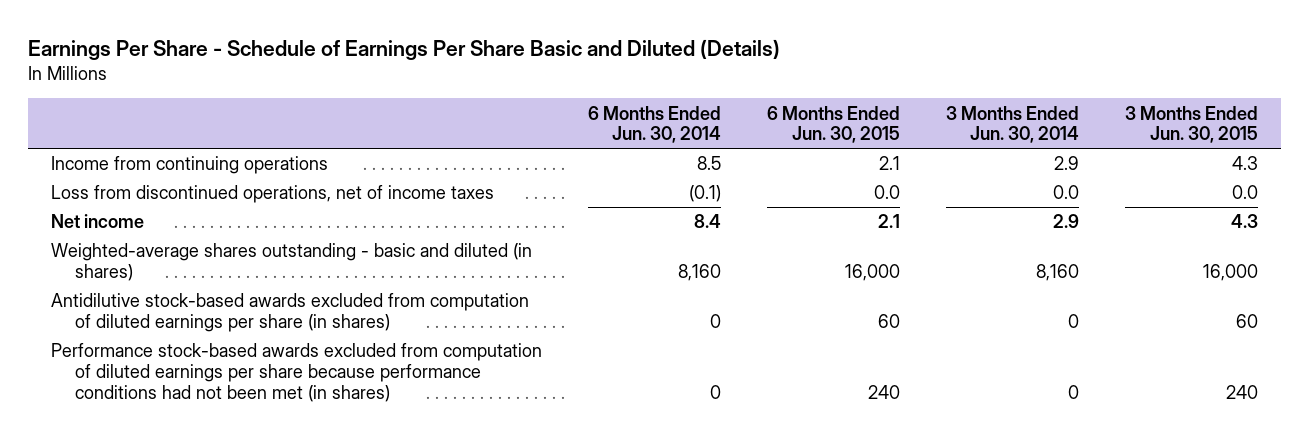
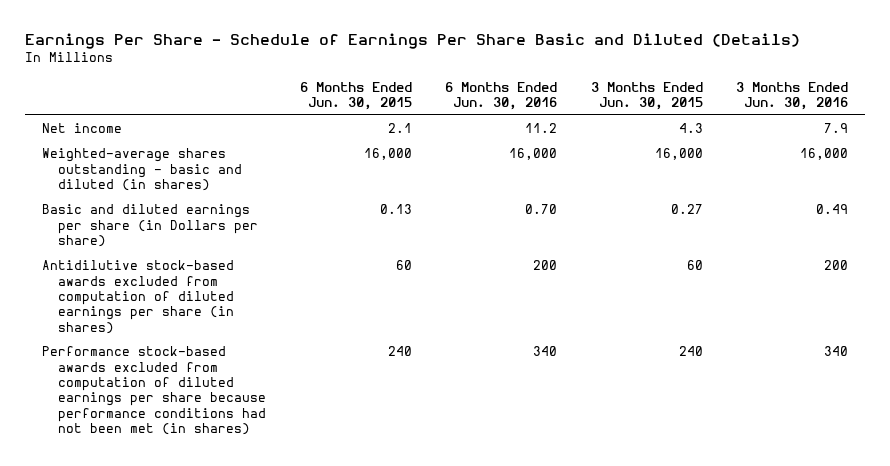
[587,105,721,144] 6 Months Ended Jun. 30, 2014 -> none
[946,105,1080,144] 3 Months Ended Jun. 30, 2014 -> none
none -> [445,81,558,111] 6 Months Ended Jun. 30, 2016
none -> [735,81,848,111] 3 Months Ended Jun. 30, 2016
[50,156,328,175] Income from continuing operations -> none
[50,185,494,204] Loss from discontinued operations, net of income taxes -> none
none -> [41,204,259,247] Basic and diluted earnings per share (in Dollars per share)

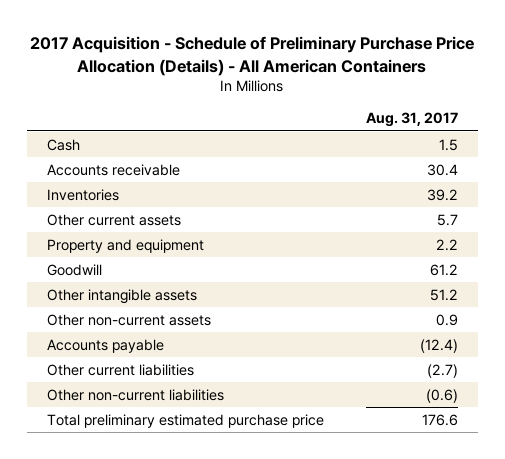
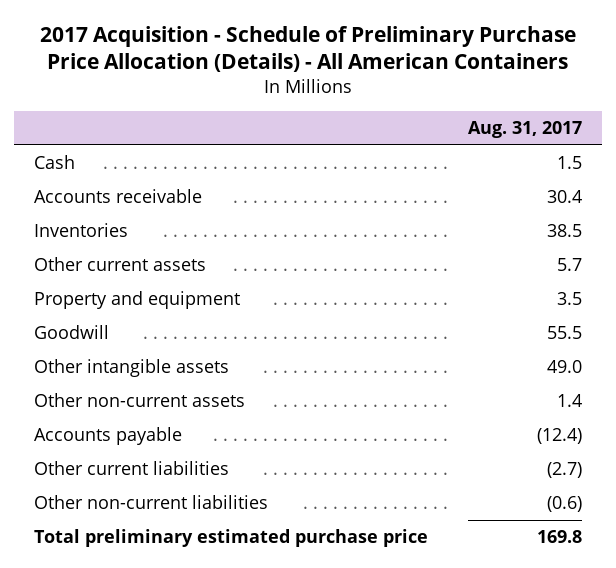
[426,188,458,201] 39.2 -> [547,224,583,238] 38.5
[435,238,458,251] 2.2 -> [557,292,583,306] 3.5
[429,263,458,276] 61.2 -> [547,326,583,340] 55.5
[429,288,458,301] 51.2 -> [547,360,583,374] 49.0
[435,313,458,326] 0.9 -> [557,394,583,408] 1.4
[421,413,458,426] 176.6 -> [537,530,583,544] 169.8

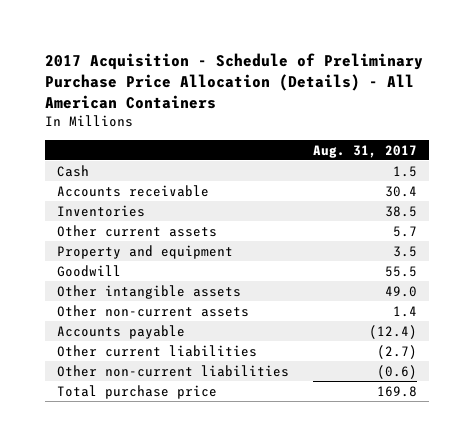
[34,529,429,548] Total preliminary estimated purchase price -> [57,384,218,399] Total purchase price

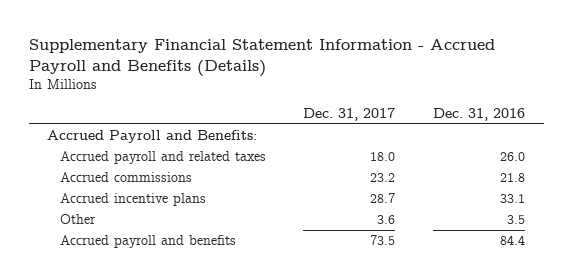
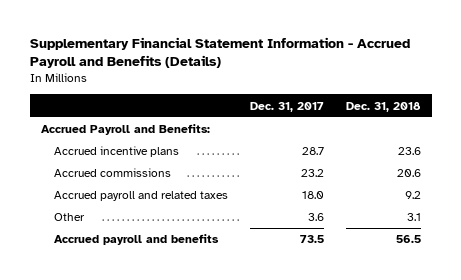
[432,107,525,121] Dec. 31, 2016 -> none
none -> [345,101,421,112] Dec. 31, 2018
[60,172,193,183] Accrued commissions -> [53,168,171,178] Accrued commissions
[60,151,267,165] Accrued payroll and related taxes -> [53,191,228,202] Accrued payroll and related taxes

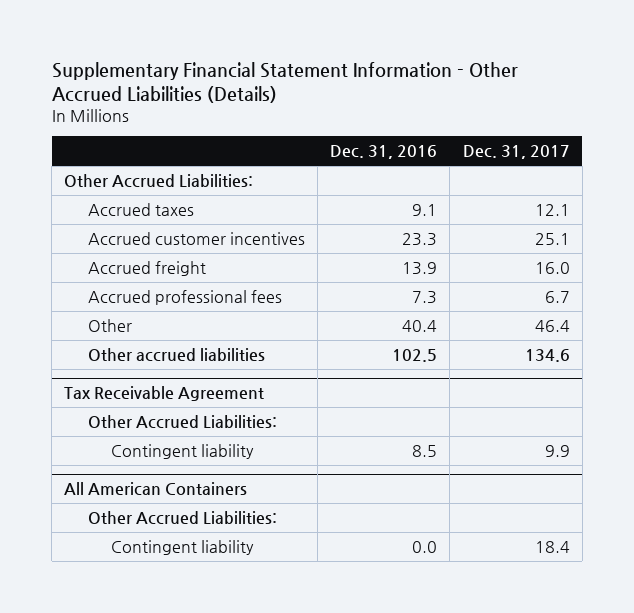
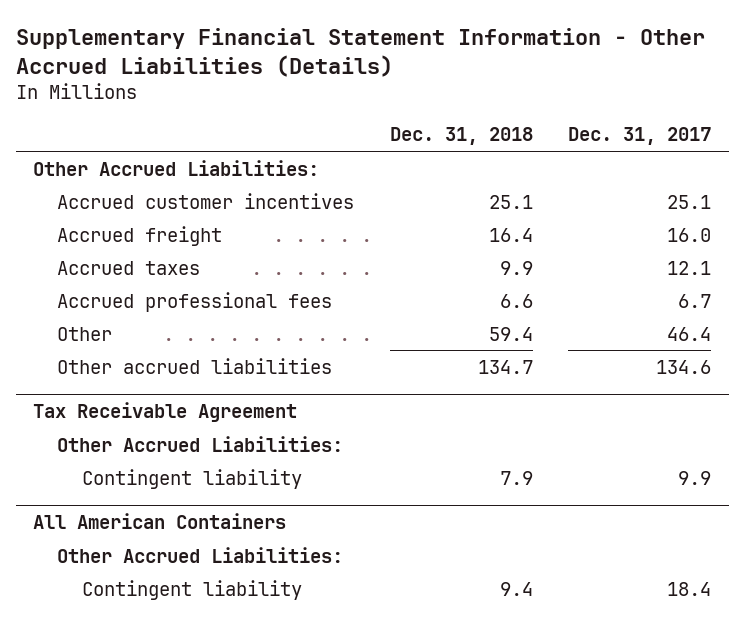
[330,144,438,159] Dec. 31, 2016 -> none
none -> [389,127,533,146] Dec. 31, 2018
[87,202,194,216] Accrued taxes -> [57,260,201,275] Accrued taxes

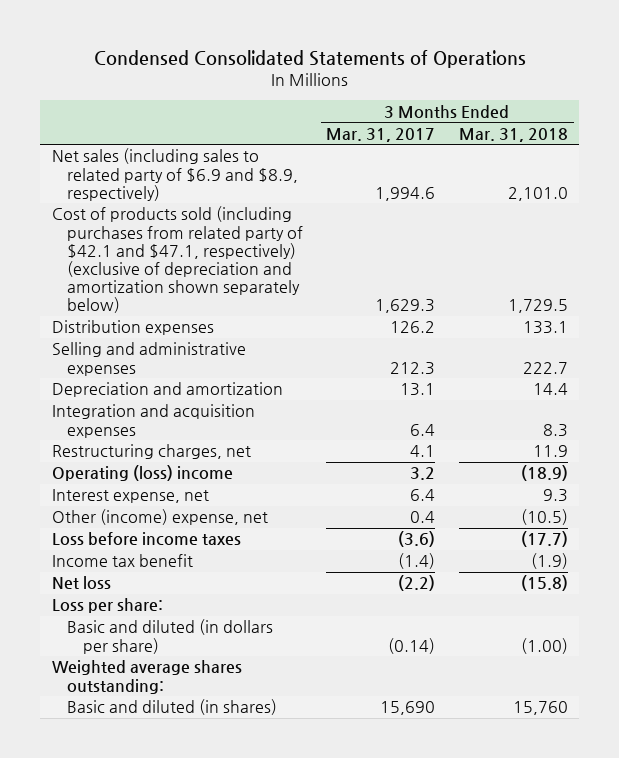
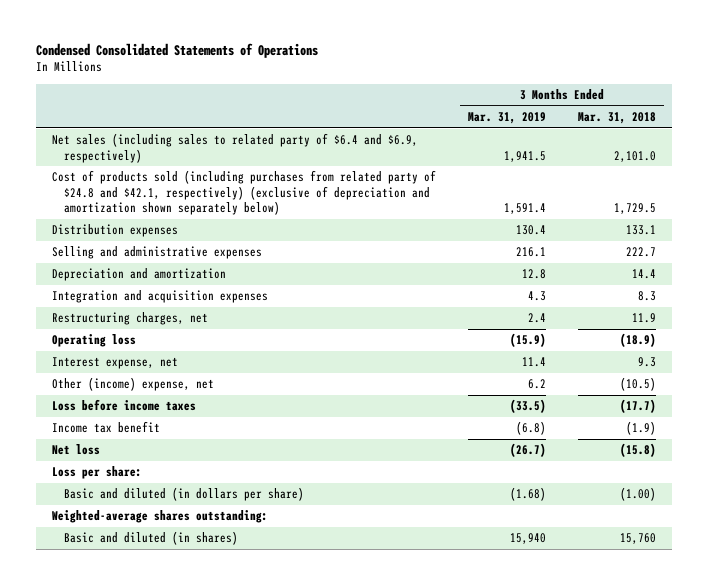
[326,127,436,142] Mar. 31, 2017 -> none
none -> [467,112,546,125] Mar. 31, 2019
[51,148,299,201] Net sales (including sales to related party of $6.9 and $8.9, respectively) -> [51,133,418,163] Net sales (including sales to related party of $6.4 and $6.9, respectively)
[51,206,304,314] Cost of products sold (including purchases from related party of $42.1 and $47.1, respectively) (exclusive of depreciation and amortization shown separately below) -> [51,170,436,215] Cost of products sold (including purchases from related party of $24.8 and $42.1, respectively) (exclusive of depreciation and amortization shown separately below)
[51,465,233,482] Operating (loss) income -> [51,334,136,348] Operating loss
[51,660,242,694] Weighted average shares outstanding: -> [51,510,268,524] Weighted-average shares outstanding:

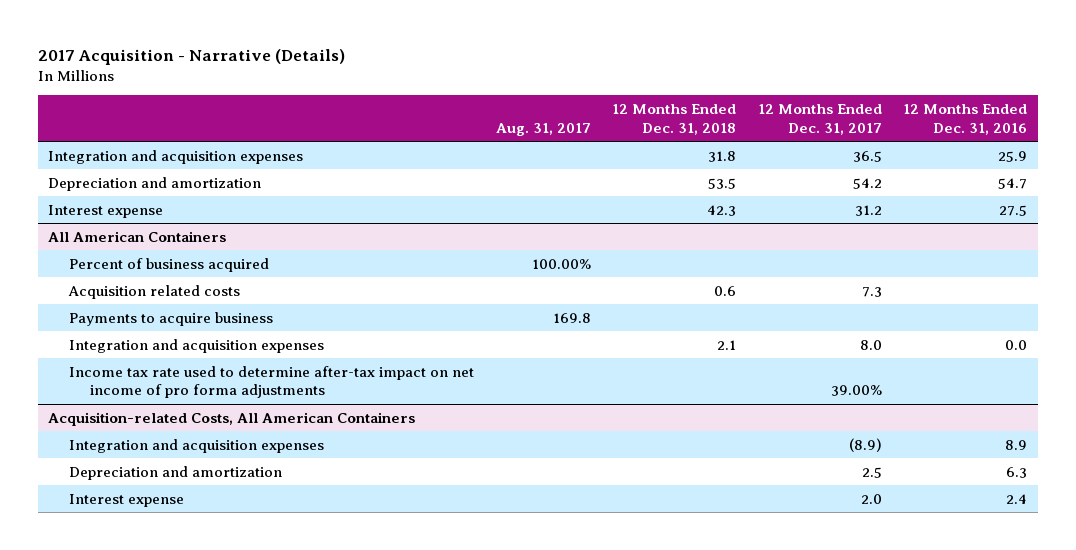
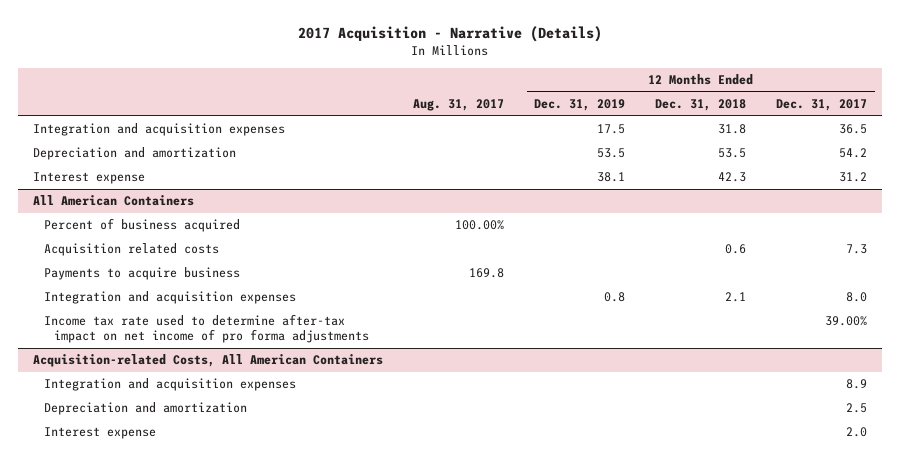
[903,103,1028,135] 12 Months Ended Dec. 31, 2016 -> none
none -> [534,99,626,112] Dec. 31, 2019
[848,437,882,452] (8.9) -> [846,379,868,390] 8.9

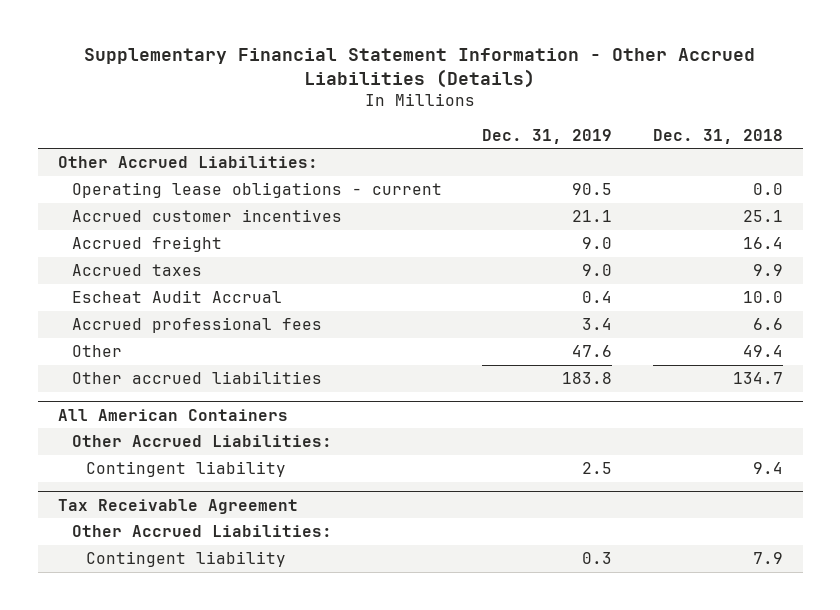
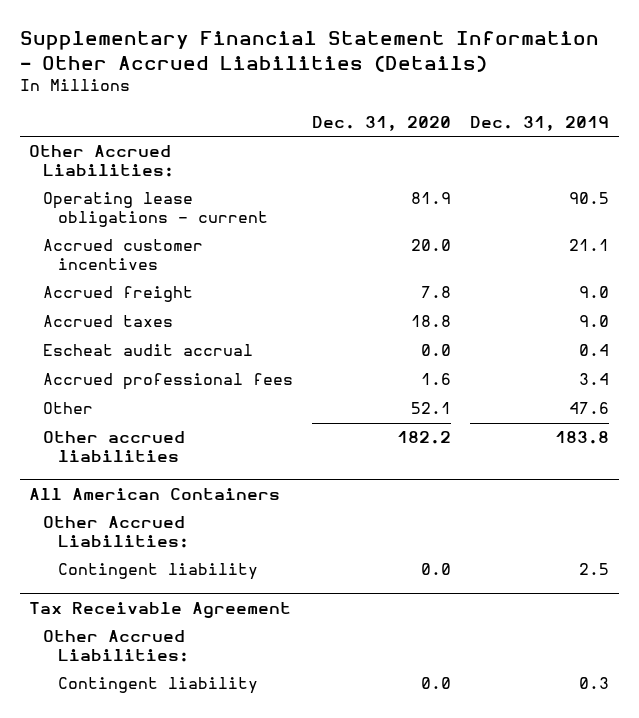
[652,128,783,144] Dec. 31, 2018 -> none
none -> [312,115,452,131] Dec. 31, 2020
[71,289,282,303] Escheat Audit Accrual -> [43,344,254,357] Escheat audit accrual

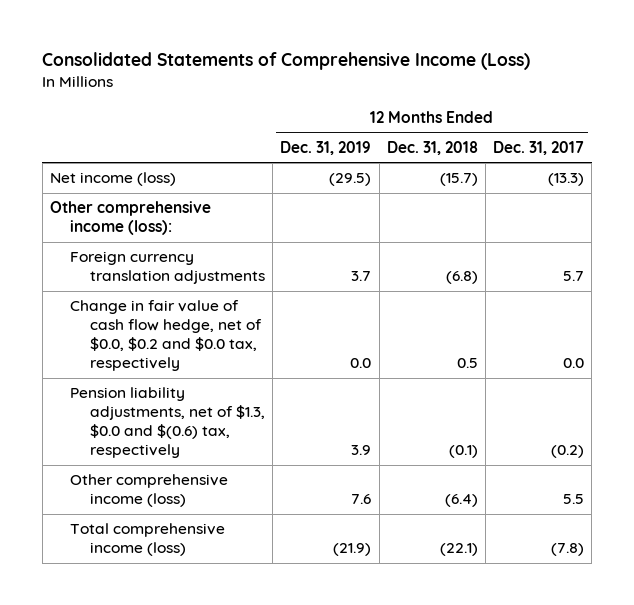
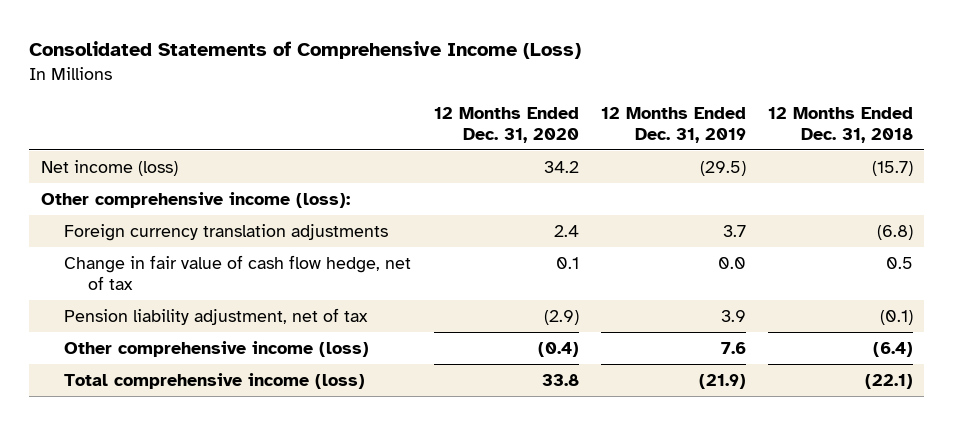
[493,140,585,155] Dec. 31, 2017 -> none
none -> [433,107,579,143] 12 Months Ended Dec. 31, 2020
[70,300,262,372] Change in fair value of cash flow hedge, net of $0.0, $0.2 and $0.0 tax, respectively -> [64,254,412,290] Change in fair value of cash flow hedge, net of tax
[70,387,265,459] Pension liability adjustments, net of $1.3, $0.0 and $(0.6) tax, respectively -> [64,307,369,325] Pension liability adjustment, net of tax

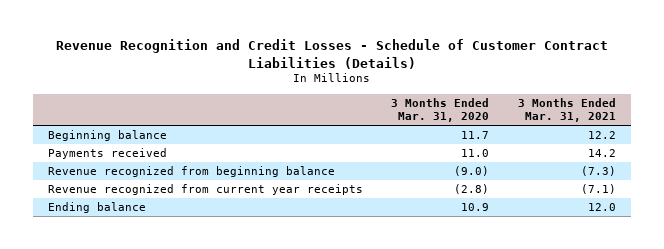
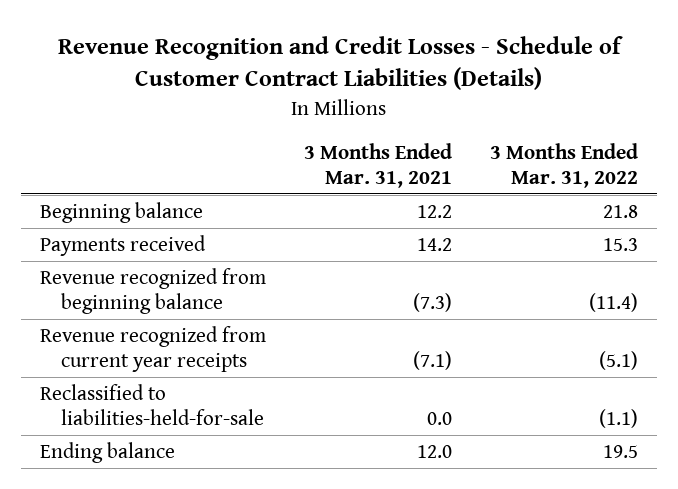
[391,97,490,122] 3 Months Ended Mar. 31, 2020 -> none
none -> [489,143,638,188] 3 Months Ended Mar. 31, 2022
none -> [40,384,265,425] Reclassified to liabilities-held-for-sale

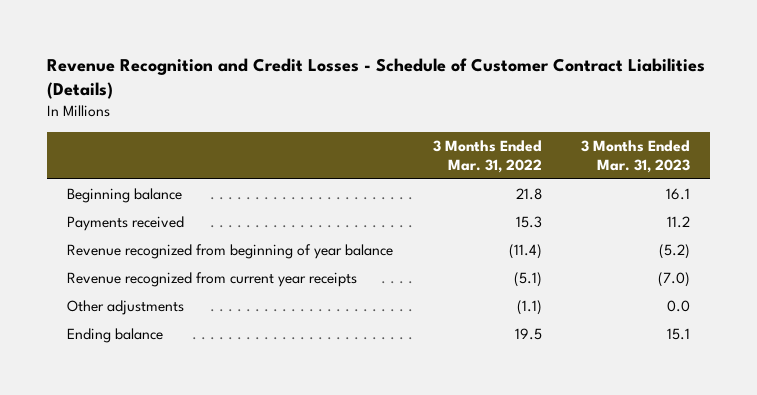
[303,143,452,188] 3 Months Ended Mar. 31, 2021 -> none
none -> [581,139,691,174] 3 Months Ended Mar. 31, 2023
[40,268,267,314] Revenue recognized from beginning balance -> [66,244,393,260] Revenue recognized from beginning of year balance
[40,384,265,425] Reclassified to liabilities-held-for-sale -> none
none -> [66,300,184,316] Other adjustments

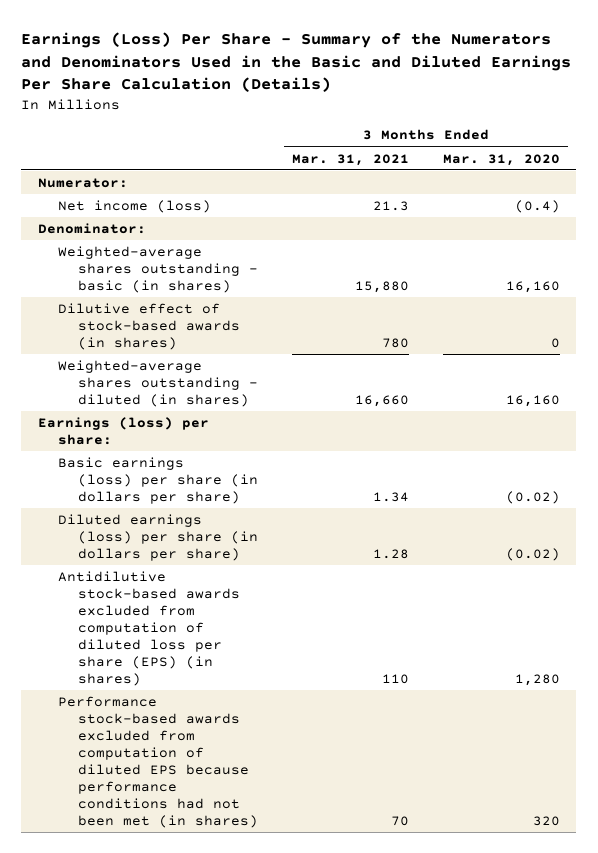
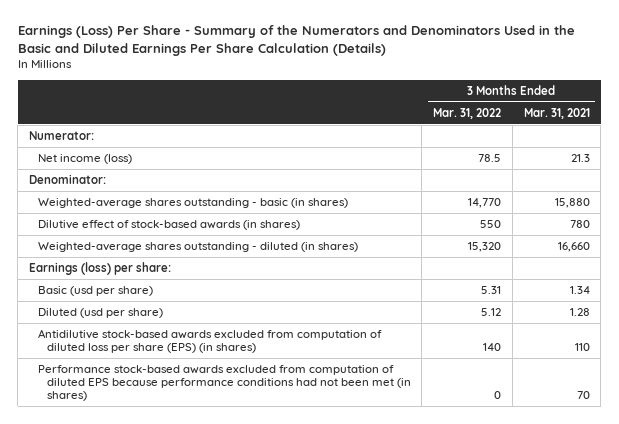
[442,153,560,166] Mar. 31, 2020 -> none
none -> [433,107,502,119] Mar. 31, 2022
[58,456,259,504] Basic earnings (loss) per share (in dollars per share) -> [37,286,153,297] Basic (usd per share)
[58,513,259,561] Diluted earnings (loss) per share (in dollars per share) -> [37,308,163,319] Diluted (usd per share)

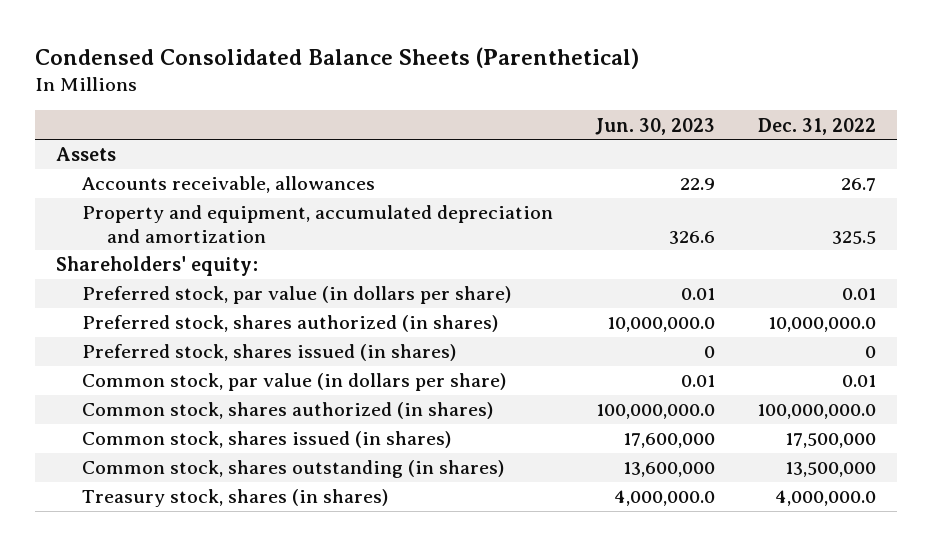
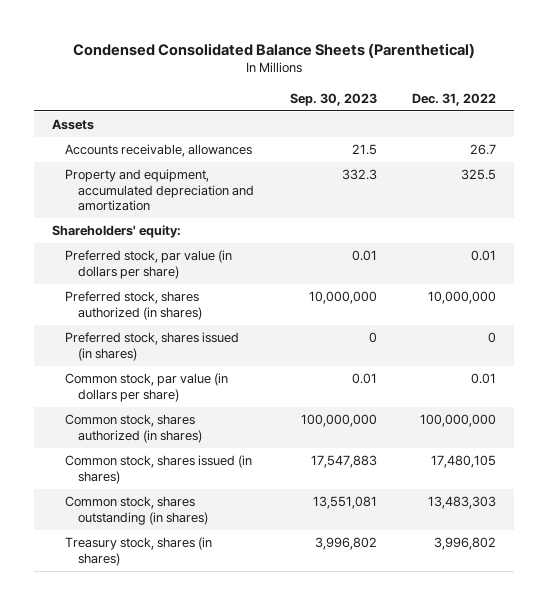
[594,117,715,135] Jun. 30, 2023 -> none
none -> [289,92,377,106] Sep. 30, 2023
[767,317,876,333] 10,000,000.0 -> [428,291,497,305] 10,000,000
[756,404,876,420] 100,000,000.0 -> [420,414,497,428] 100,000,000
[784,433,876,449] 17,500,000 -> [431,455,497,469] 17,480,105
[784,462,876,478] 13,500,000 -> [428,496,497,510] 13,483,303
[774,490,876,507] 4,000,000.0 -> [434,537,497,551] 3,996,802

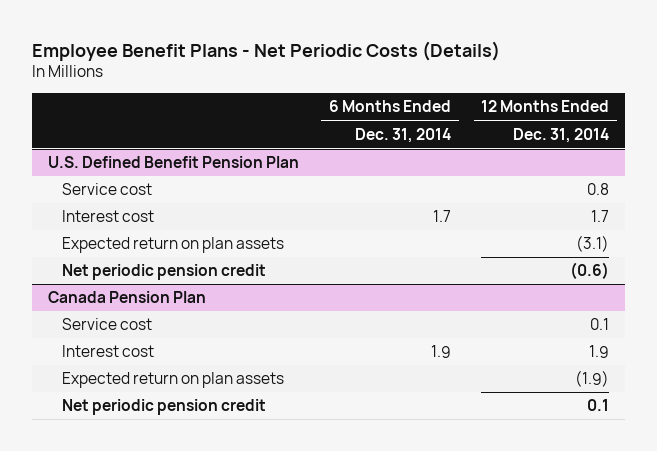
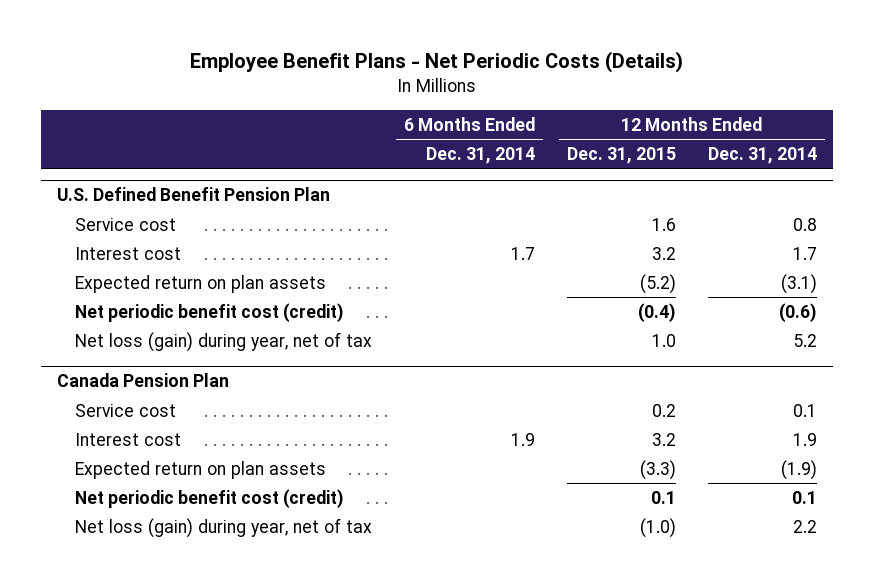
none -> [567,146,677,164] Dec. 31, 2015
[61,264,266,281] Net periodic pension credit -> [75,302,345,322] Net periodic benefit cost (credit)
none -> [75,331,373,352] Net loss (gain) during year, net of tax
[61,399,266,416] Net periodic pension credit -> [75,488,345,508] Net periodic benefit cost (credit)
none -> [75,517,373,538] Net loss (gain) during year, net of tax

